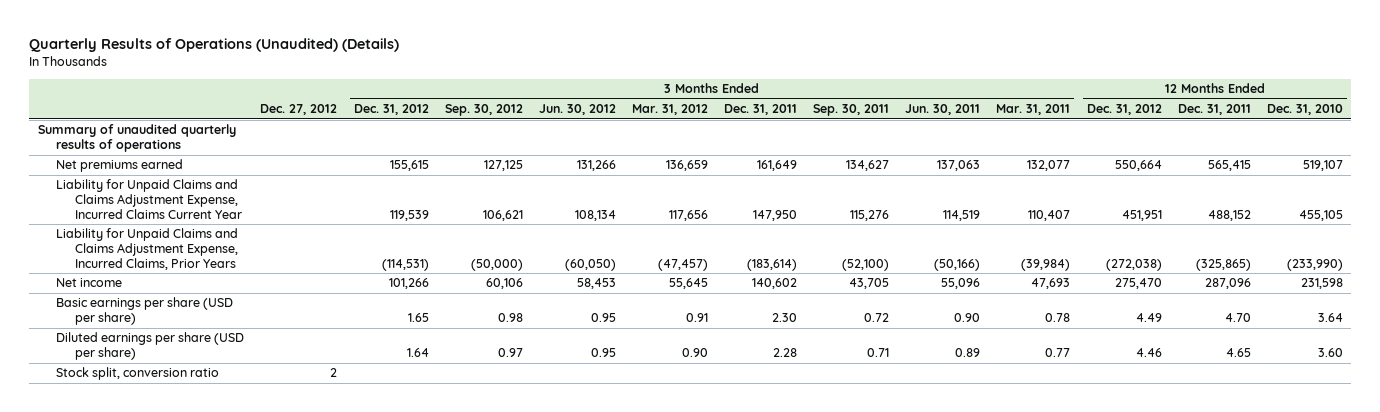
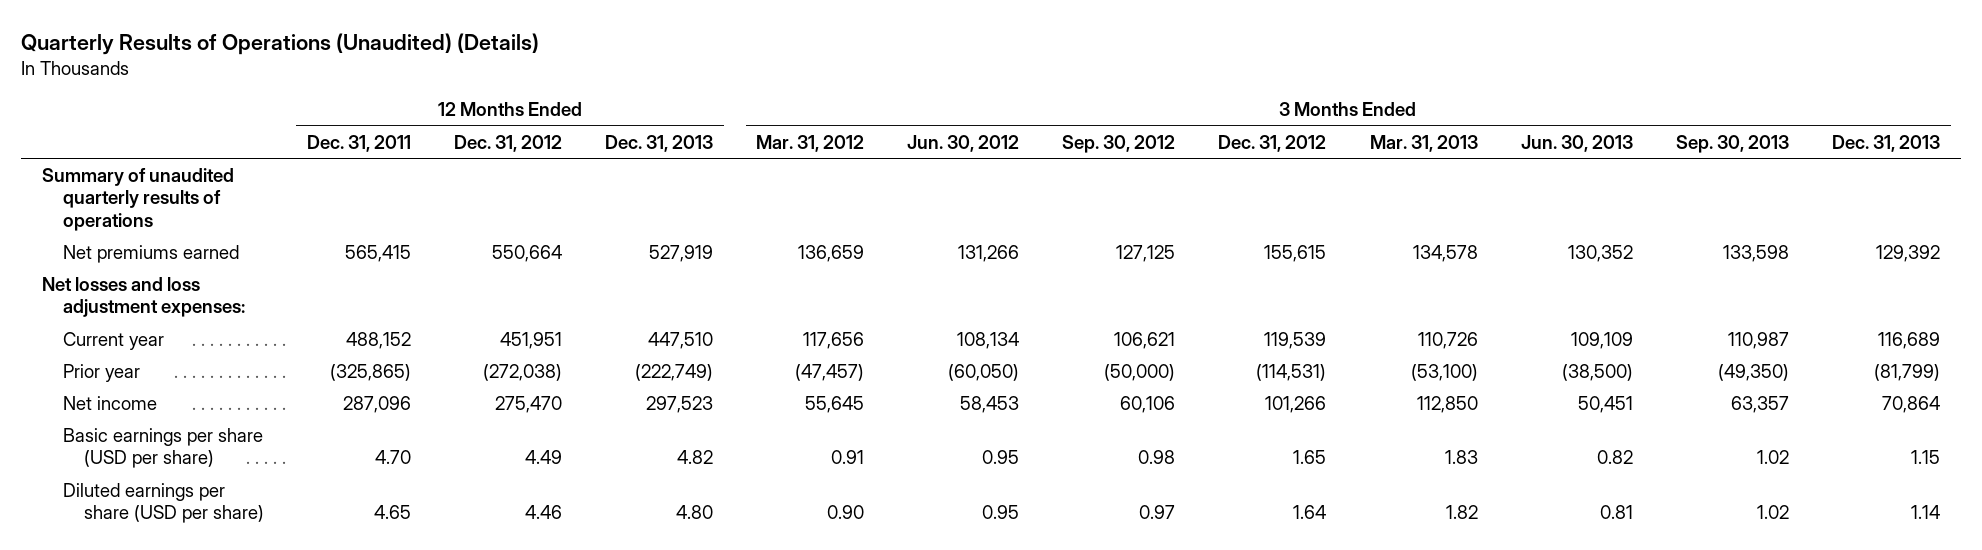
[260,104,338,116] Dec. 27, 2012 -> none
[724,104,798,116] Dec. 31, 2011 -> none
[813,104,890,117] Sep. 30, 2011 -> none
[905,104,981,116] Jun. 30, 2011 -> none
[996,104,1071,116] Mar. 31, 2011 -> none
[1266,104,1343,116] Dec. 31, 2010 -> none
none -> [605,134,714,152] Dec. 31, 2013
none -> [1369,134,1478,152] Mar. 31, 2013
none -> [1520,134,1633,152] Jun. 30, 2013
none -> [1675,134,1789,153] Sep. 30, 2013
none -> [1831,134,1940,152] Dec. 31, 2013
none -> [42,276,246,318] Net losses and loss adjustment expenses:
[56,179,243,219] Liability for Unpaid Claims and Claims Adjustment Expense, Incurred Claims Current Year -> [63,331,165,350] Current year
[56,228,239,270] Liability for Unpaid Claims and Claims Adjustment Expense, Incurred Claims, Prior Years -> [63,363,141,382] Prior year
[56,367,220,381] Stock split, conversion ratio -> none

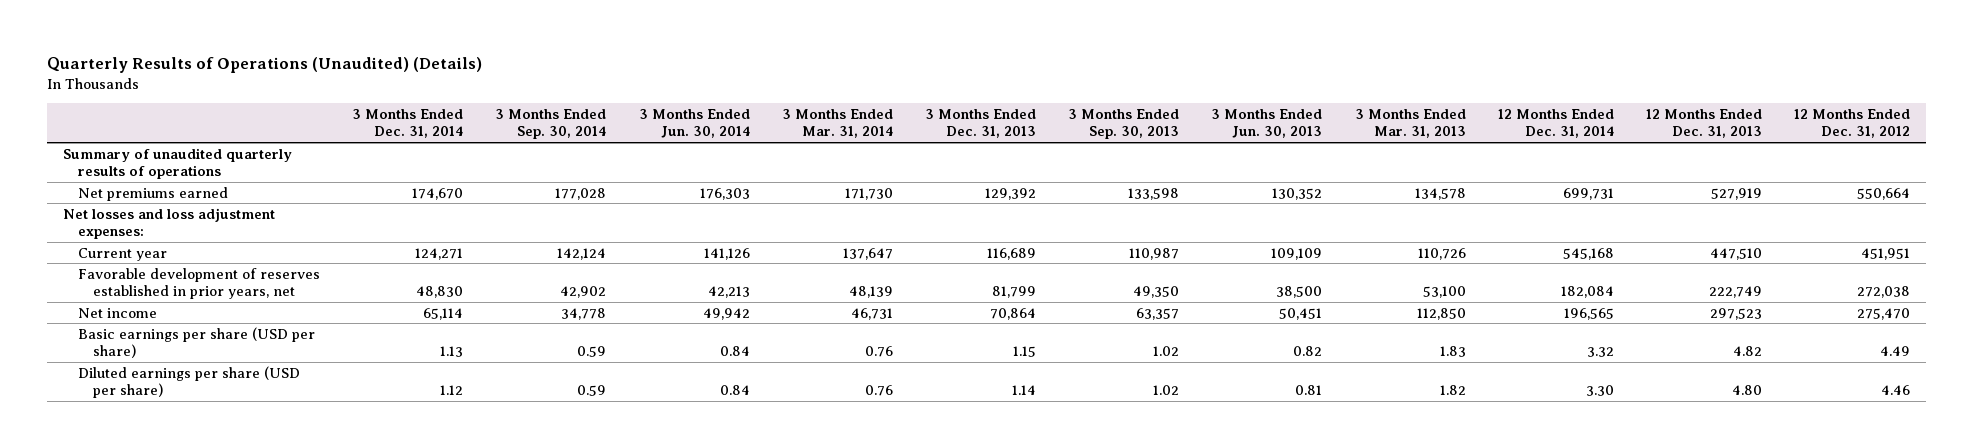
[307,134,412,152] Dec. 31, 2011 -> none
[756,134,865,152] Mar. 31, 2012 -> none
[907,134,1020,152] Jun. 30, 2012 -> none
[1062,134,1176,153] Sep. 30, 2012 -> none
[1218,134,1327,152] Dec. 31, 2012 -> none
none -> [352,108,464,139] 3 Months Ended Dec. 31, 2014
none -> [495,108,607,140] 3 Months Ended Sep. 30, 2014
none -> [638,108,750,139] 3 Months Ended Jun. 30, 2014
none -> [781,108,893,139] 3 Months Ended Mar. 31, 2014
none -> [1497,108,1614,139] 12 Months Ended Dec. 31, 2014
[63,363,141,382] Prior year -> none
none -> [77,267,320,300] Favorable development of reserves established in prior years, net

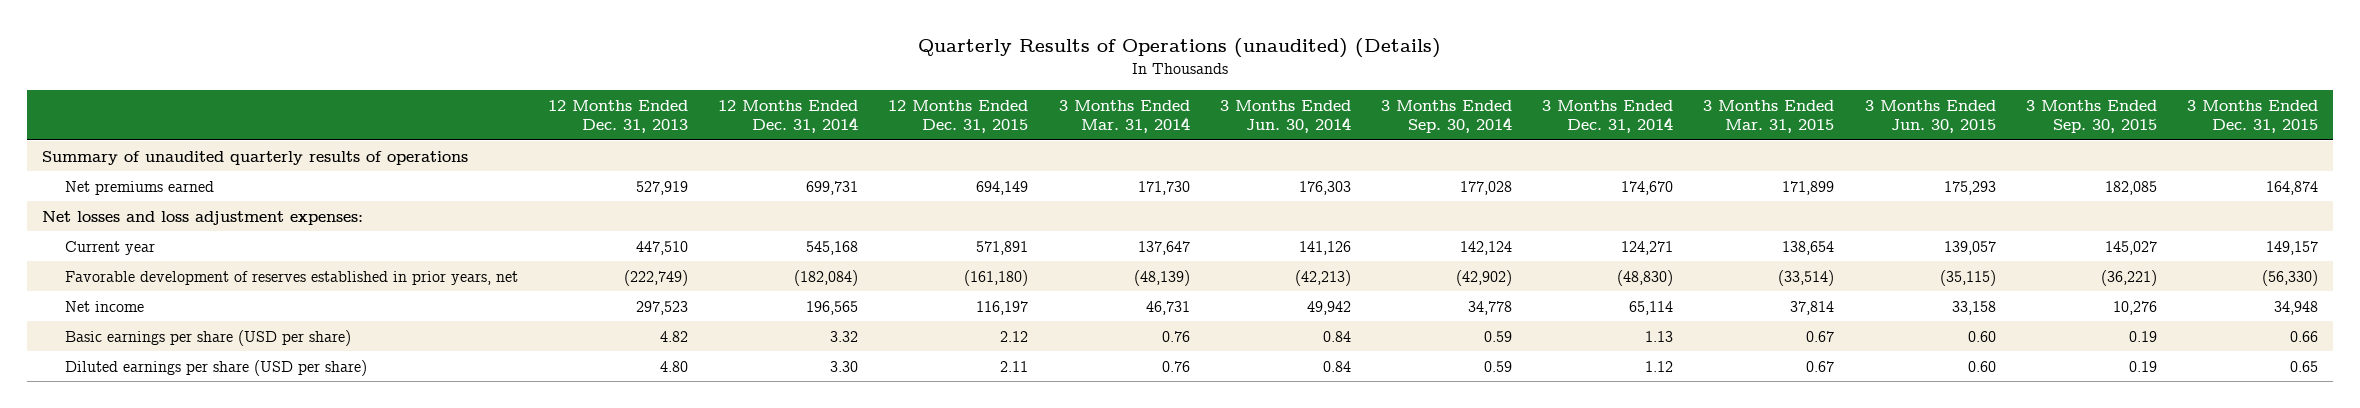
[46,57,482,74] Quarterly Results of Operations (Unaudited) (Details) -> [917,37,1441,58] Quarterly Results of Operations (unaudited) (Details)
[924,108,1036,139] 3 Months Ended Dec. 31, 2013 -> none
[1068,108,1180,140] 3 Months Ended Sep. 30, 2013 -> none
[1211,108,1323,139] 3 Months Ended Jun. 30, 2013 -> none
[1354,108,1466,139] 3 Months Ended Mar. 31, 2013 -> none
[1794,108,1911,139] 12 Months Ended Dec. 31, 2012 -> none
none -> [888,99,1029,134] 12 Months Ended Dec. 31, 2015
none -> [1703,99,1835,134] 3 Months Ended Mar. 31, 2015
none -> [1864,99,1996,134] 3 Months Ended Jun. 30, 2015
none -> [2025,99,2157,134] 3 Months Ended Sep. 30, 2015
none -> [2187,99,2319,134] 3 Months Ended Dec. 31, 2015
[416,286,464,299] 48,830 -> [1617,269,1674,286] (48,830)
[560,286,607,299] 42,902 -> [1456,269,1513,286] (42,902)
[707,286,750,299] 42,213 -> [1294,269,1351,286] (42,213)
[848,286,893,299] 48,139 -> [1133,269,1190,286] (48,139)
[1560,286,1614,299] 182,084 -> [794,269,859,286] (182,084)
[1708,286,1762,299] 222,749 -> [623,269,688,286] (222,749)

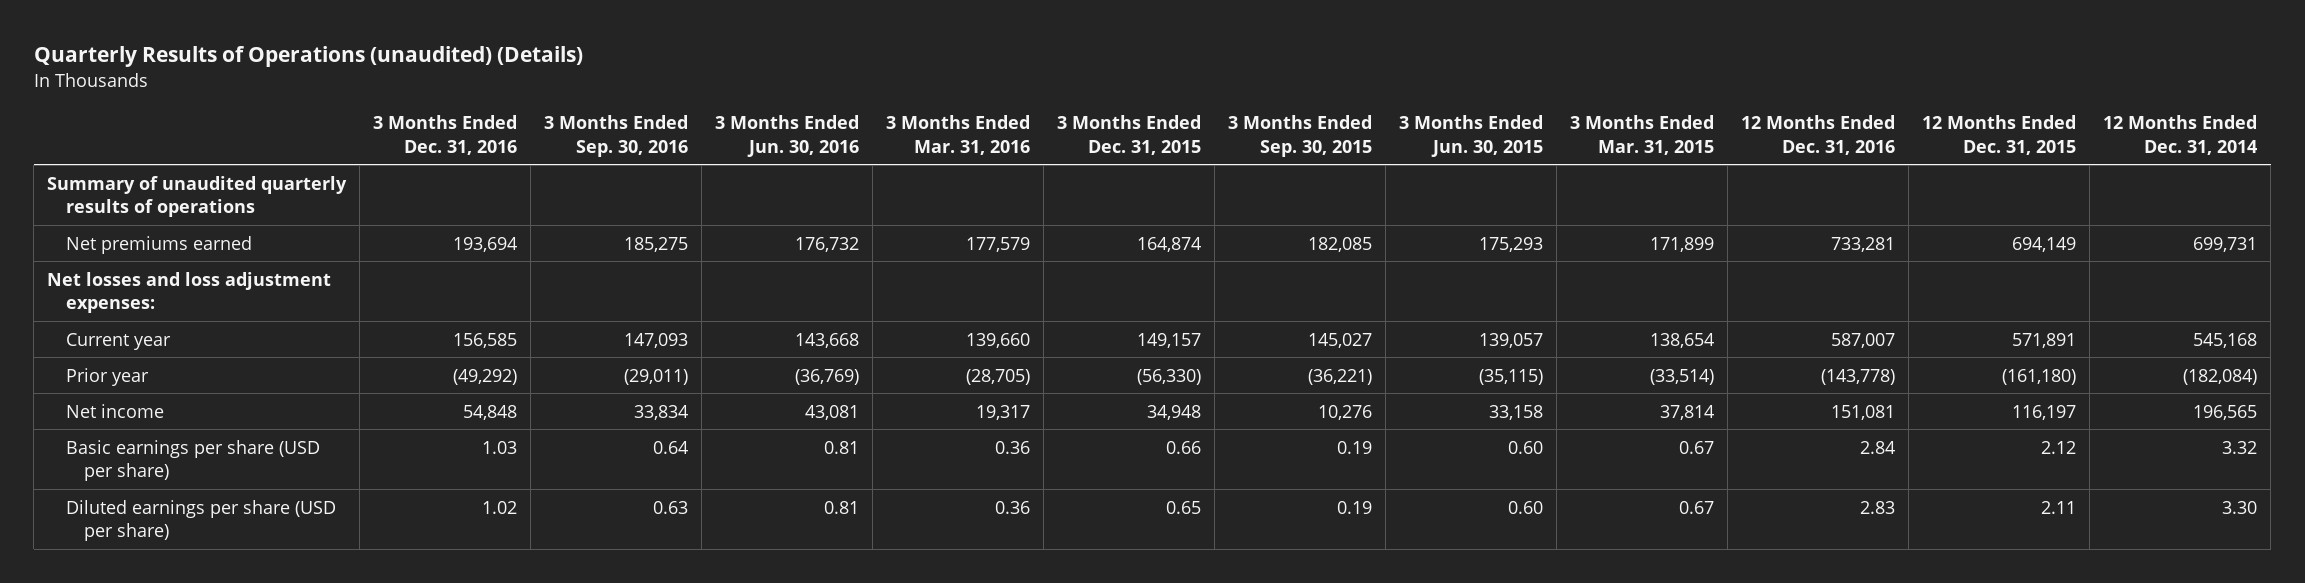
[547,99,688,134] 12 Months Ended Dec. 31, 2013 -> none
[1058,99,1190,134] 3 Months Ended Mar. 31, 2014 -> none
[1219,99,1351,134] 3 Months Ended Jun. 30, 2014 -> none
[1381,99,1513,134] 3 Months Ended Sep. 30, 2014 -> none
[1542,99,1674,134] 3 Months Ended Dec. 31, 2014 -> none
none -> [373,115,518,155] 3 Months Ended Dec. 31, 2016
none -> [544,115,689,157] 3 Months Ended Sep. 30, 2016
none -> [715,115,860,157] 3 Months Ended Jun. 30, 2016
none -> [886,115,1031,155] 3 Months Ended Mar. 31, 2016
none -> [1741,115,1896,155] 12 Months Ended Dec. 31, 2016
[64,270,518,285] Favorable development of reserves established in prior years, net -> [65,367,149,386] Prior year

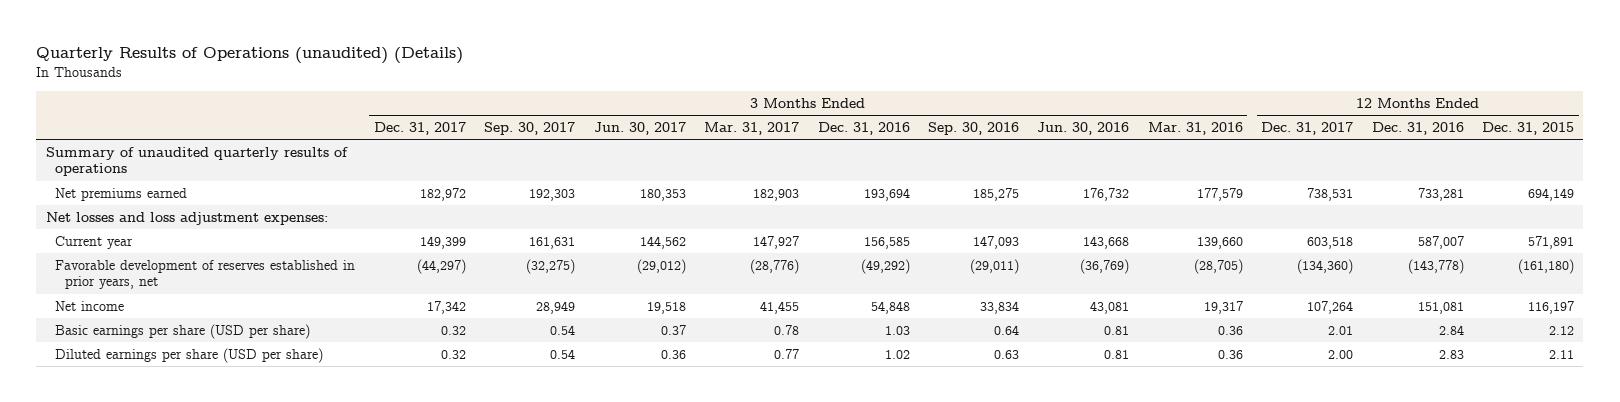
[1057,115,1202,155] 3 Months Ended Dec. 31, 2015 -> none
[1228,115,1373,157] 3 Months Ended Sep. 30, 2015 -> none
[1399,115,1544,157] 3 Months Ended Jun. 30, 2015 -> none
[1570,115,1715,155] 3 Months Ended Mar. 31, 2015 -> none
[2103,115,2258,155] 12 Months Ended Dec. 31, 2014 -> none
none -> [373,122,466,136] Dec. 31, 2017
none -> [484,122,576,136] Sep. 30, 2017
none -> [593,122,686,136] Jun. 30, 2017
none -> [704,122,800,136] Mar. 31, 2017
none -> [1261,122,1354,136] Dec. 31, 2017
[65,367,149,386] Prior year -> [55,260,356,290] Favorable development of reserves established in prior years, net

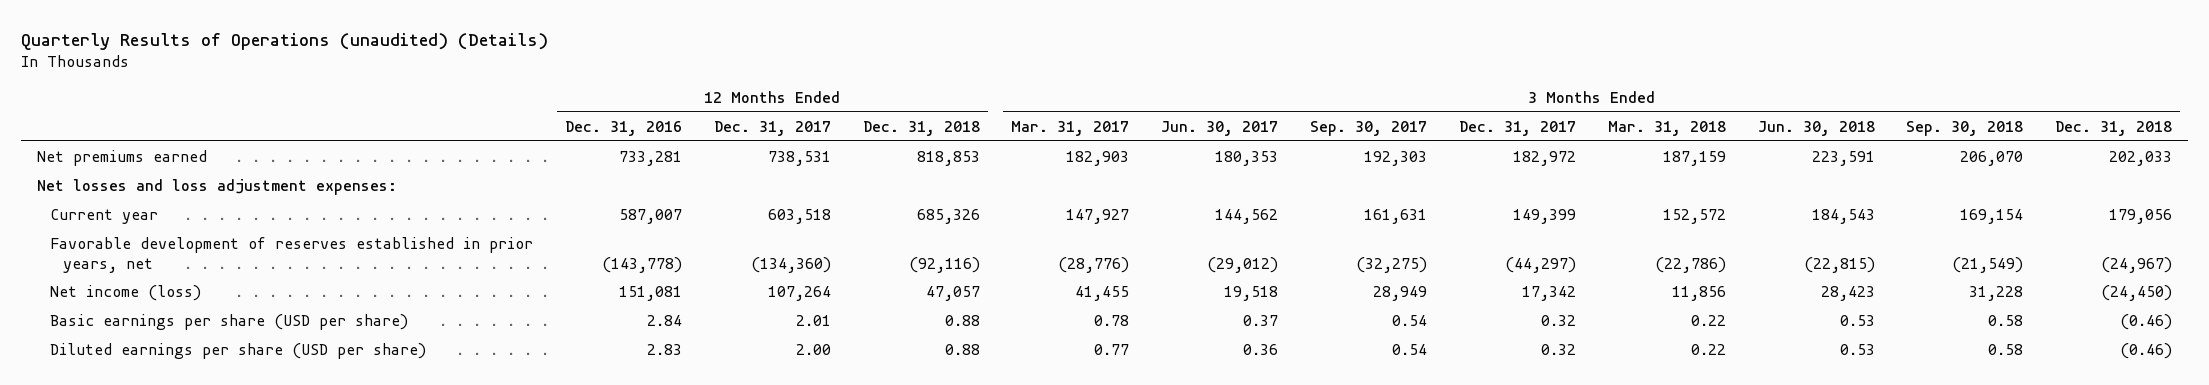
[817,122,910,136] Dec. 31, 2016 -> none
[927,122,1019,136] Sep. 30, 2016 -> none
[1037,122,1130,136] Jun. 30, 2016 -> none
[1147,122,1243,136] Mar. 31, 2016 -> none
[1482,122,1575,136] Dec. 31, 2015 -> none
none -> [862,120,980,136] Dec. 31, 2018
none -> [1607,120,1726,136] Mar. 31, 2018
none -> [1757,120,1875,136] Jun. 30, 2018
none -> [1906,120,2024,136] Sep. 30, 2018
none -> [2055,120,2173,136] Dec. 31, 2018
[45,147,348,177] Summary of unaudited quarterly results of operations -> none
[55,301,125,312] Net income -> [50,284,202,301] Net income (loss)

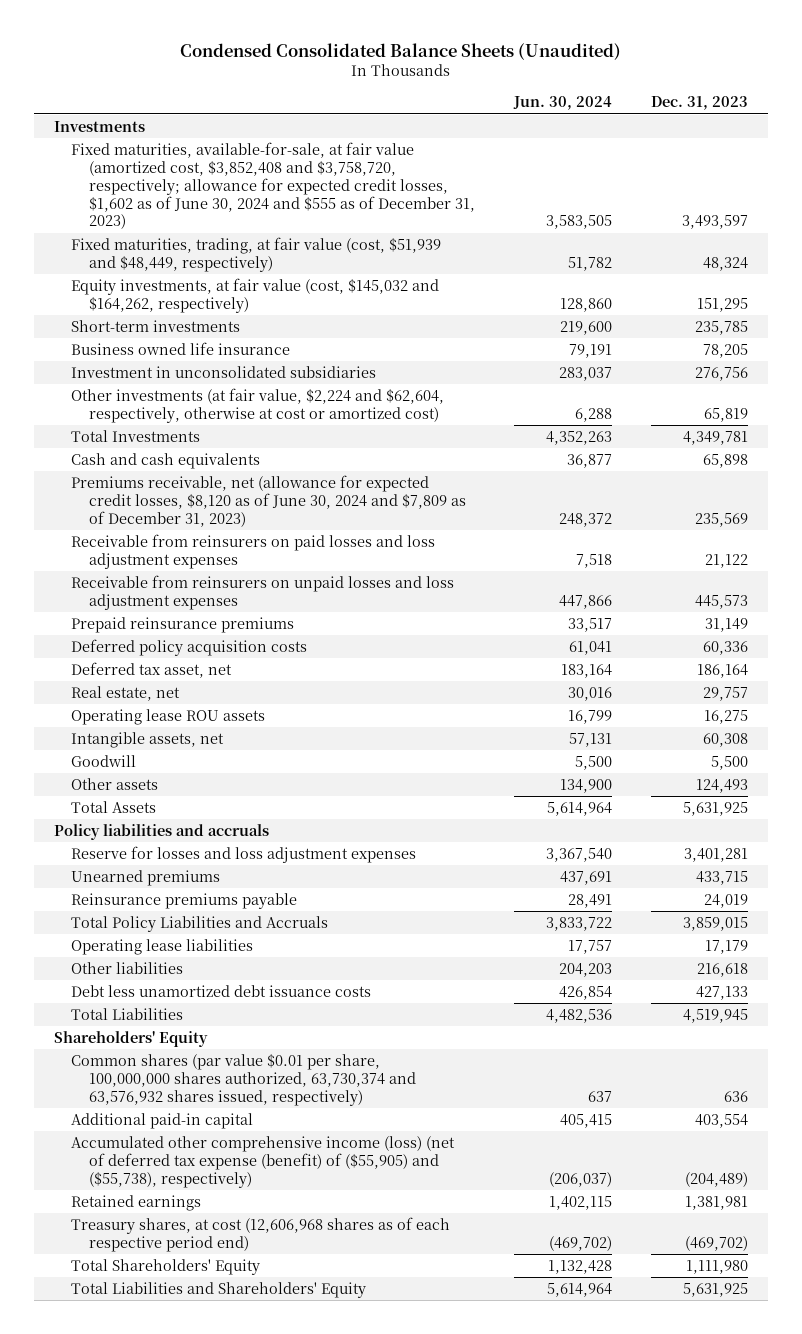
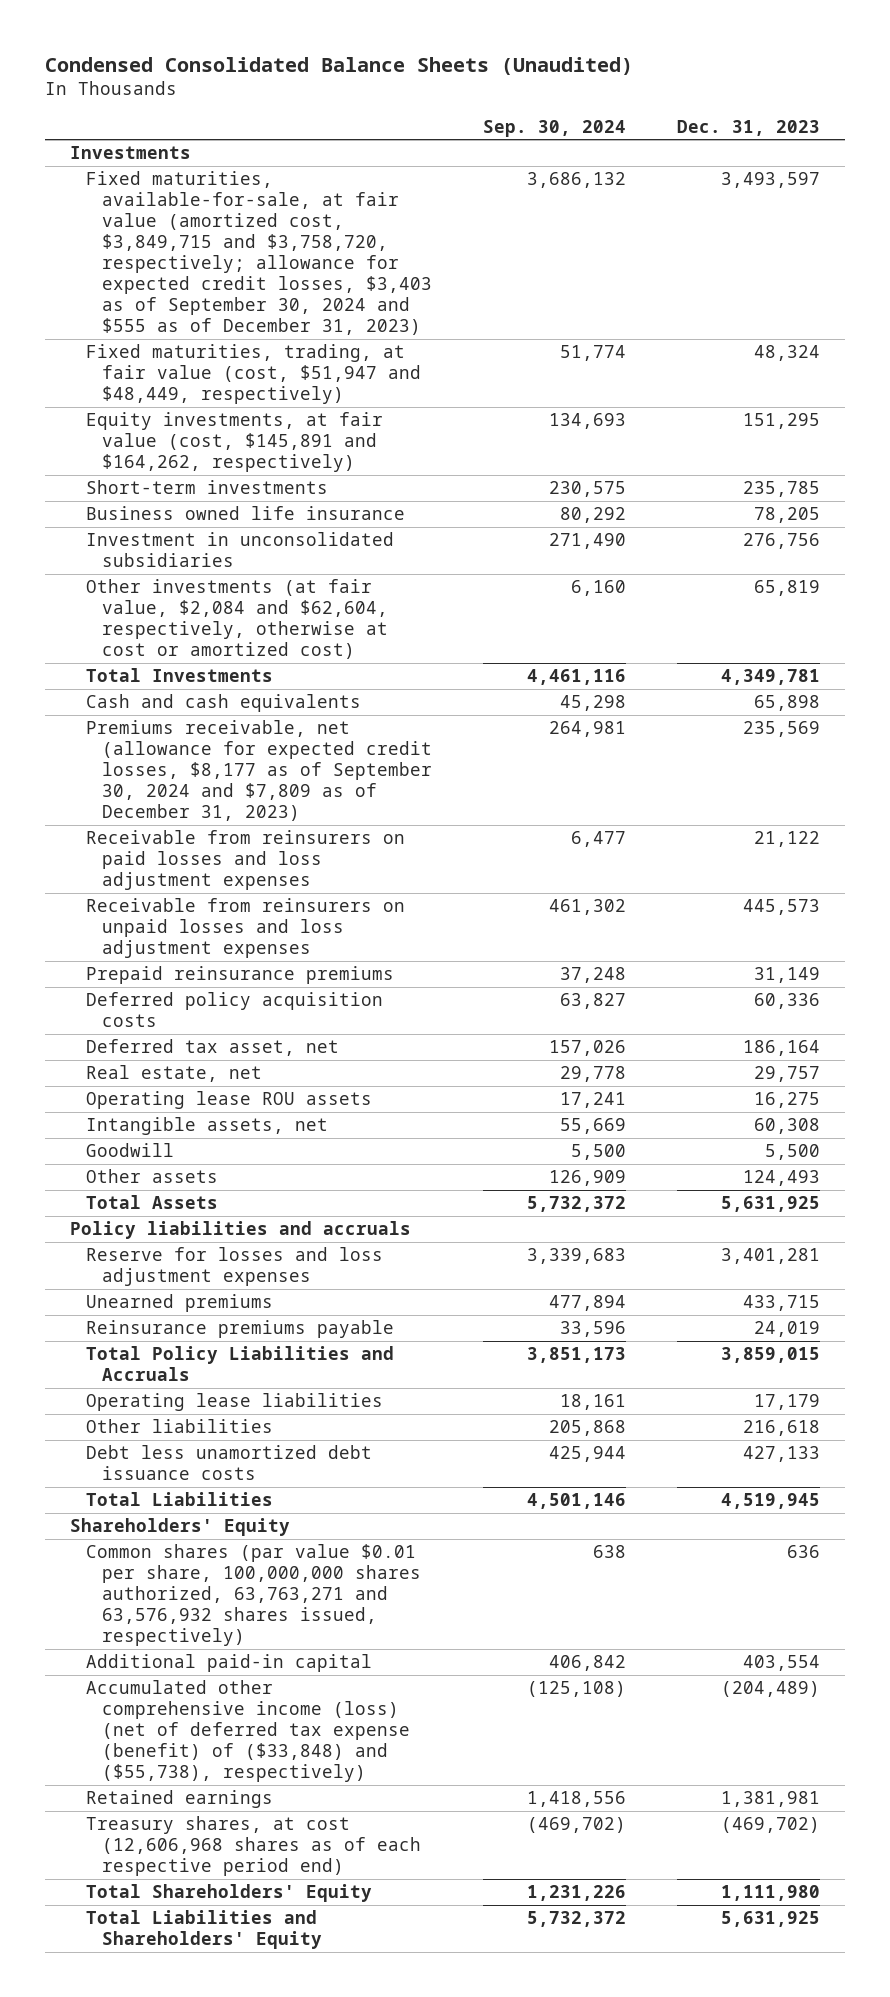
[512,96,612,111] Jun. 30, 2024 -> none
none -> [482,119,626,137] Sep. 30, 2024
[71,141,475,230] Fixed maturities, available-for-sale, at fair value (amortized cost, $3,852,408 and $3,758,720, respectively; allowance for expected credit losses, $1,602 as of June 30, 2024 and $555 as of December 31, 2023) -> [85,171,432,336] Fixed maturities, available-for-sale, at fair value (amortized cost, $3,849,715 and $3,758,720, respectively; allowance for expected credit losses, $3,403 as of September 30, 2024 and $555 as of December 31, 2023)
[71,236,442,272] Fixed maturities, trading, at fair value (cost, $51,939 and $48,449, respectively) -> [85,344,421,405] Fixed maturities, trading, at fair value (cost, $51,947 and $48,449, respectively)
[71,277,440,313] Equity investments, at fair value (cost, $145,032 and $164,262, respectively) -> [85,412,383,473] Equity investments, at fair value (cost, $145,891 and $164,262, respectively)
[71,387,445,423] Other investments (at fair value, $2,224 and $62,604, respectively, otherwise at cost or amortized cost) -> [85,579,388,660] Other investments (at fair value, $2,084 and $62,604, respectively, otherwise at cost or amortized cost)
[71,474,466,527] Premiums receivable, net (allowance for expected credit losses, $8,120 as of June 30, 2024 and $7,809 as of December 31, 2023) -> [85,720,432,822] Premiums receivable, net (allowance for expected credit losses, $8,177 as of September 30, 2024 and $7,809 as of December 31, 2023)
[71,1053,416,1106] Common shares (par value $0.01 per share, 100,000,000 shares authorized, 63,730,374 and 63,576,932 shares issued, respectively) -> [85,1544,421,1647] Common shares (par value $0.01 per share, 100,000,000 shares authorized, 63,763,271 and 63,576,932 shares issued, respectively)
[71,1135,456,1188] Accumulated other comprehensive income (loss) (net of deferred tax expense (benefit) of ($55,905) and ($55,738), respectively) -> [85,1680,410,1783] Accumulated other comprehensive income (loss) (net of deferred tax expense (benefit) of ($33,848) and ($55,738), respectively)

